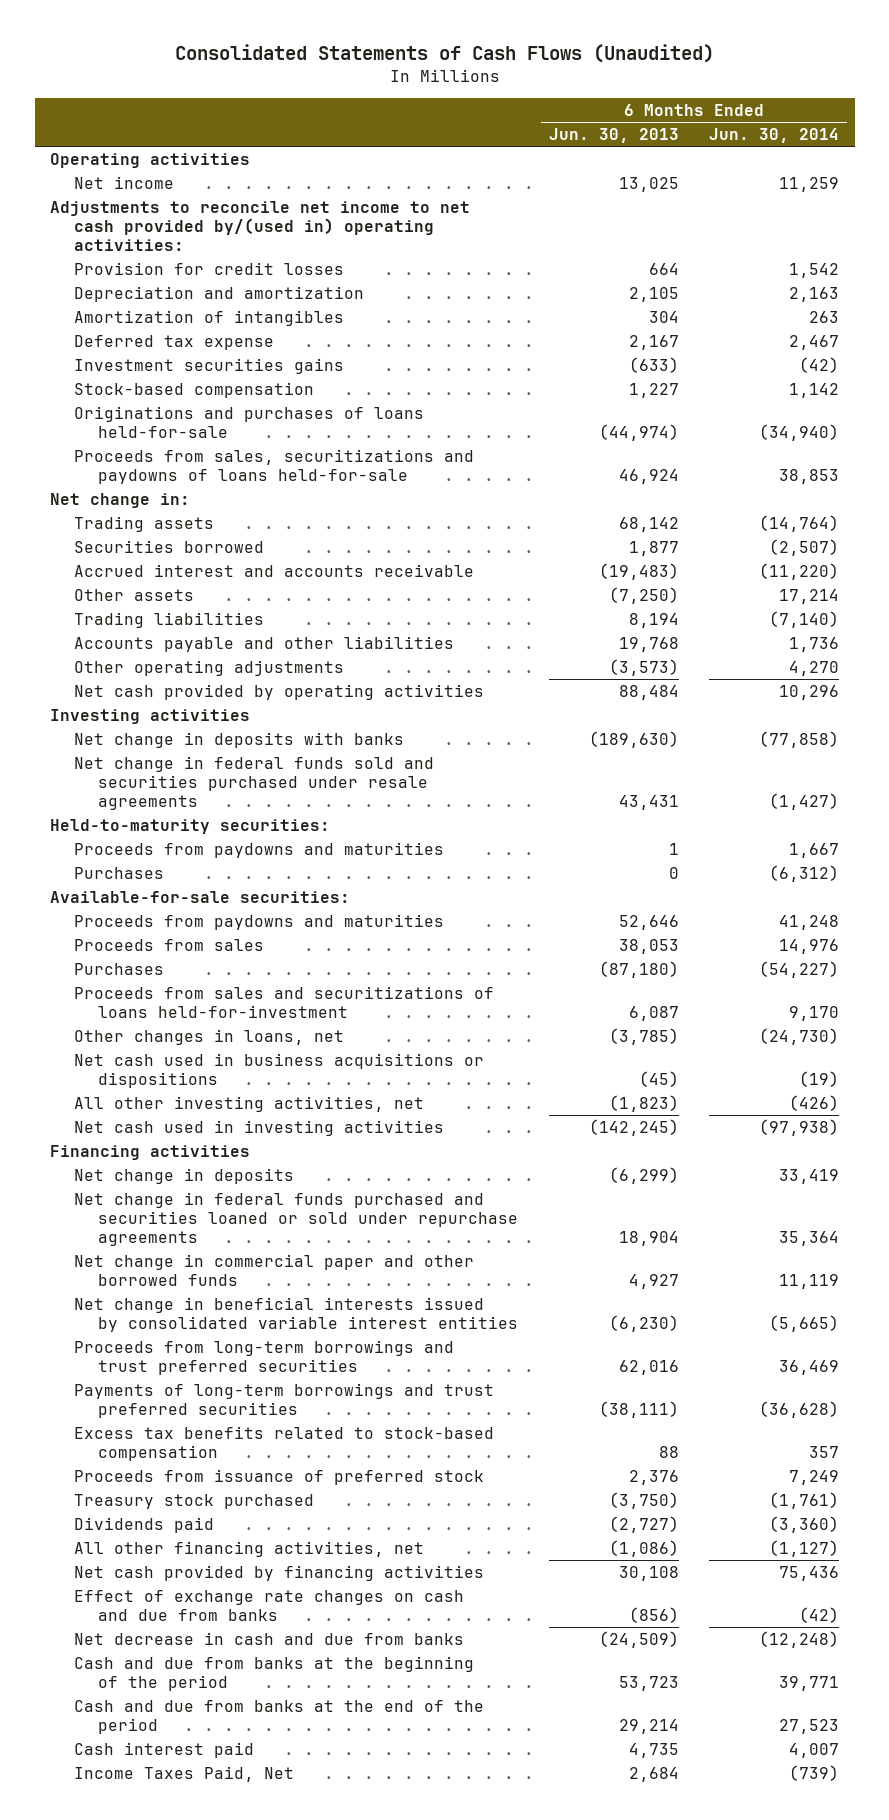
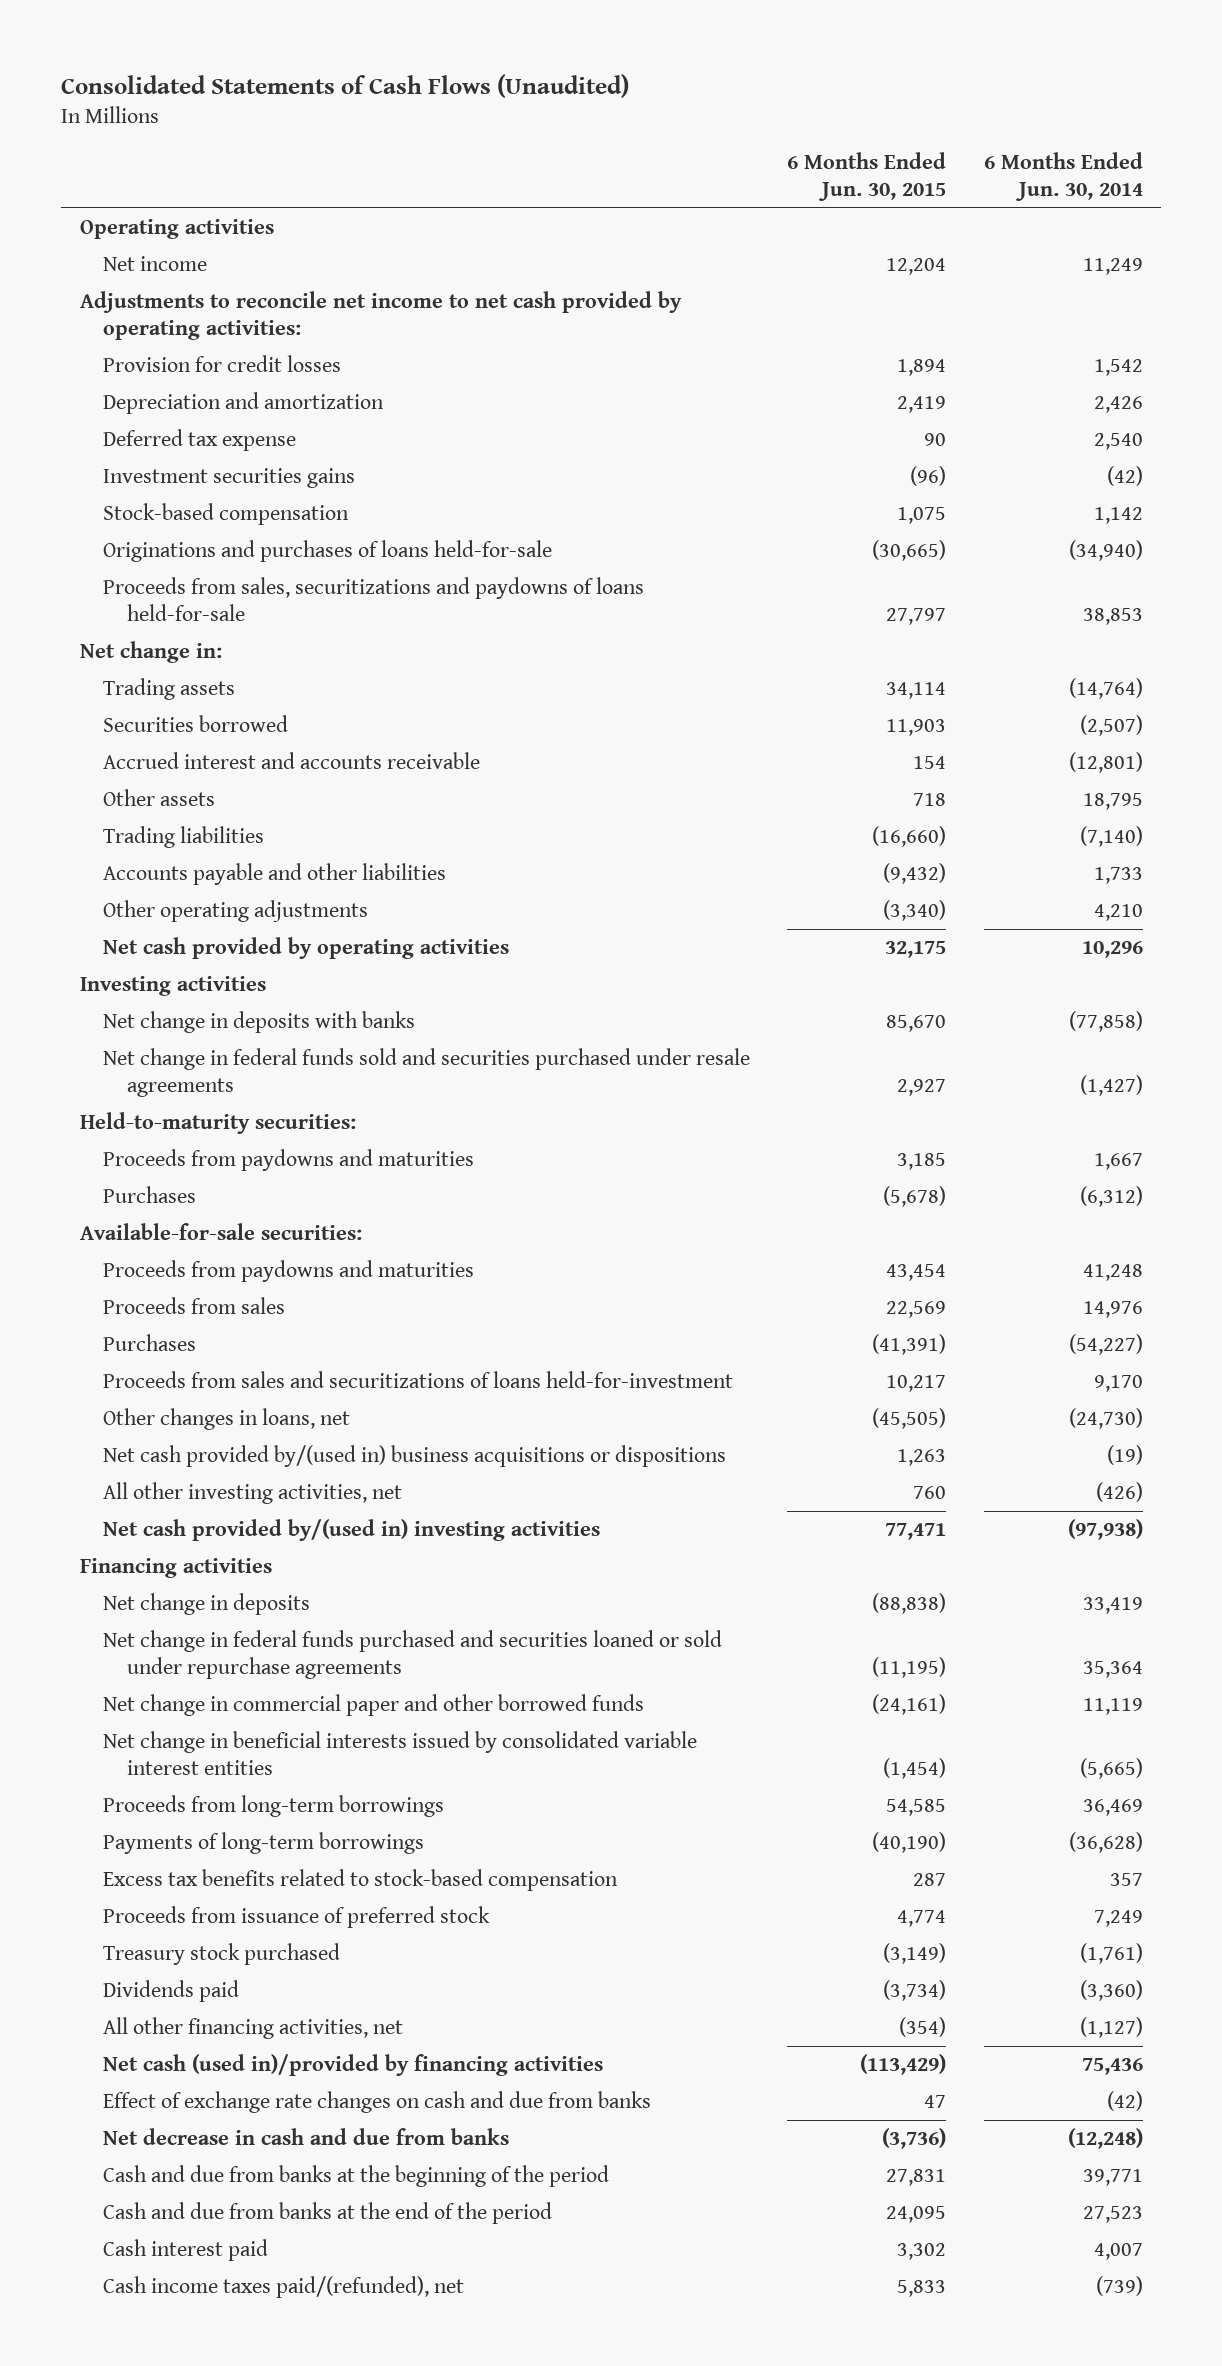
[548,128,679,144] Jun. 30, 2013 -> none
none -> [787,152,947,201] 6 Months Ended Jun. 30, 2015
[779,177,840,193] 11,259 -> [1082,258,1143,276] 11,249
[49,201,470,251] Adjustments to reconcile net income to net cash provided by/(used in) operating activities: -> [79,291,682,340] Adjustments to reconcile net income to net cash provided by operating activities:
[74,310,345,327] Amortization of intangibles -> none
[789,287,840,303] 2,163 -> [1093,396,1143,414] 2,426
[789,335,840,351] 2,467 -> [1093,433,1143,451] 2,540
[759,563,840,581] (11,220) -> [1068,752,1143,774] (12,801)
[779,589,840,605] 17,214 -> [1082,793,1143,811] 18,795
[789,637,840,653] 1,736 -> [1093,867,1143,885] 1,733
[789,661,840,677] 4,270 -> [1093,904,1143,922] 4,210
[74,1053,485,1088] Net cash used in business acquisitions or dispositions -> [103,1445,727,1468] Net cash provided by/(used in) business acquisitions or dispositions
[74,1120,445,1137] Net cash used in investing activities -> [103,1519,601,1542] Net cash provided by/(used in) investing activities
[74,1340,455,1375] Proceeds from long-term borrowings and trust preferred securities -> [103,1795,445,1818] Proceeds from long-term borrowings
[74,1383,495,1418] Payments of long-term borrowings and trust preferred securities -> [103,1832,425,1855] Payments of long-term borrowings
[74,1565,485,1582] Net cash provided by financing activities -> [103,2054,604,2077] Net cash (used in)/provided by financing activities
[74,1766,295,1783] Income Taxes Paid, Net -> [103,2276,465,2299] Cash income taxes paid/(refunded), net

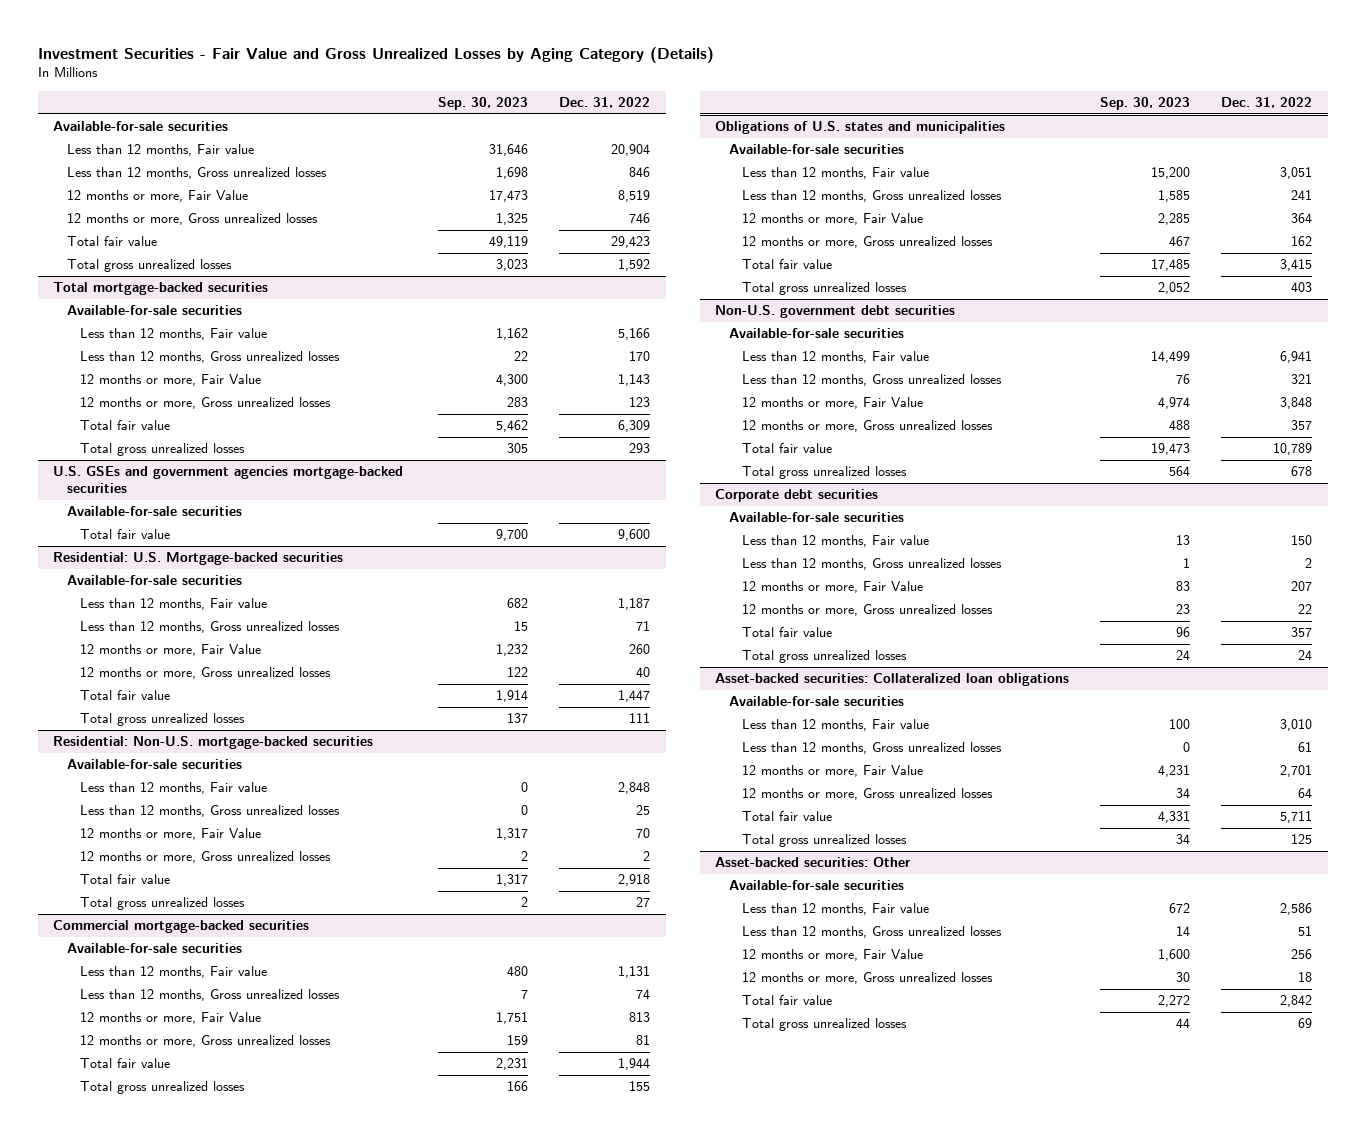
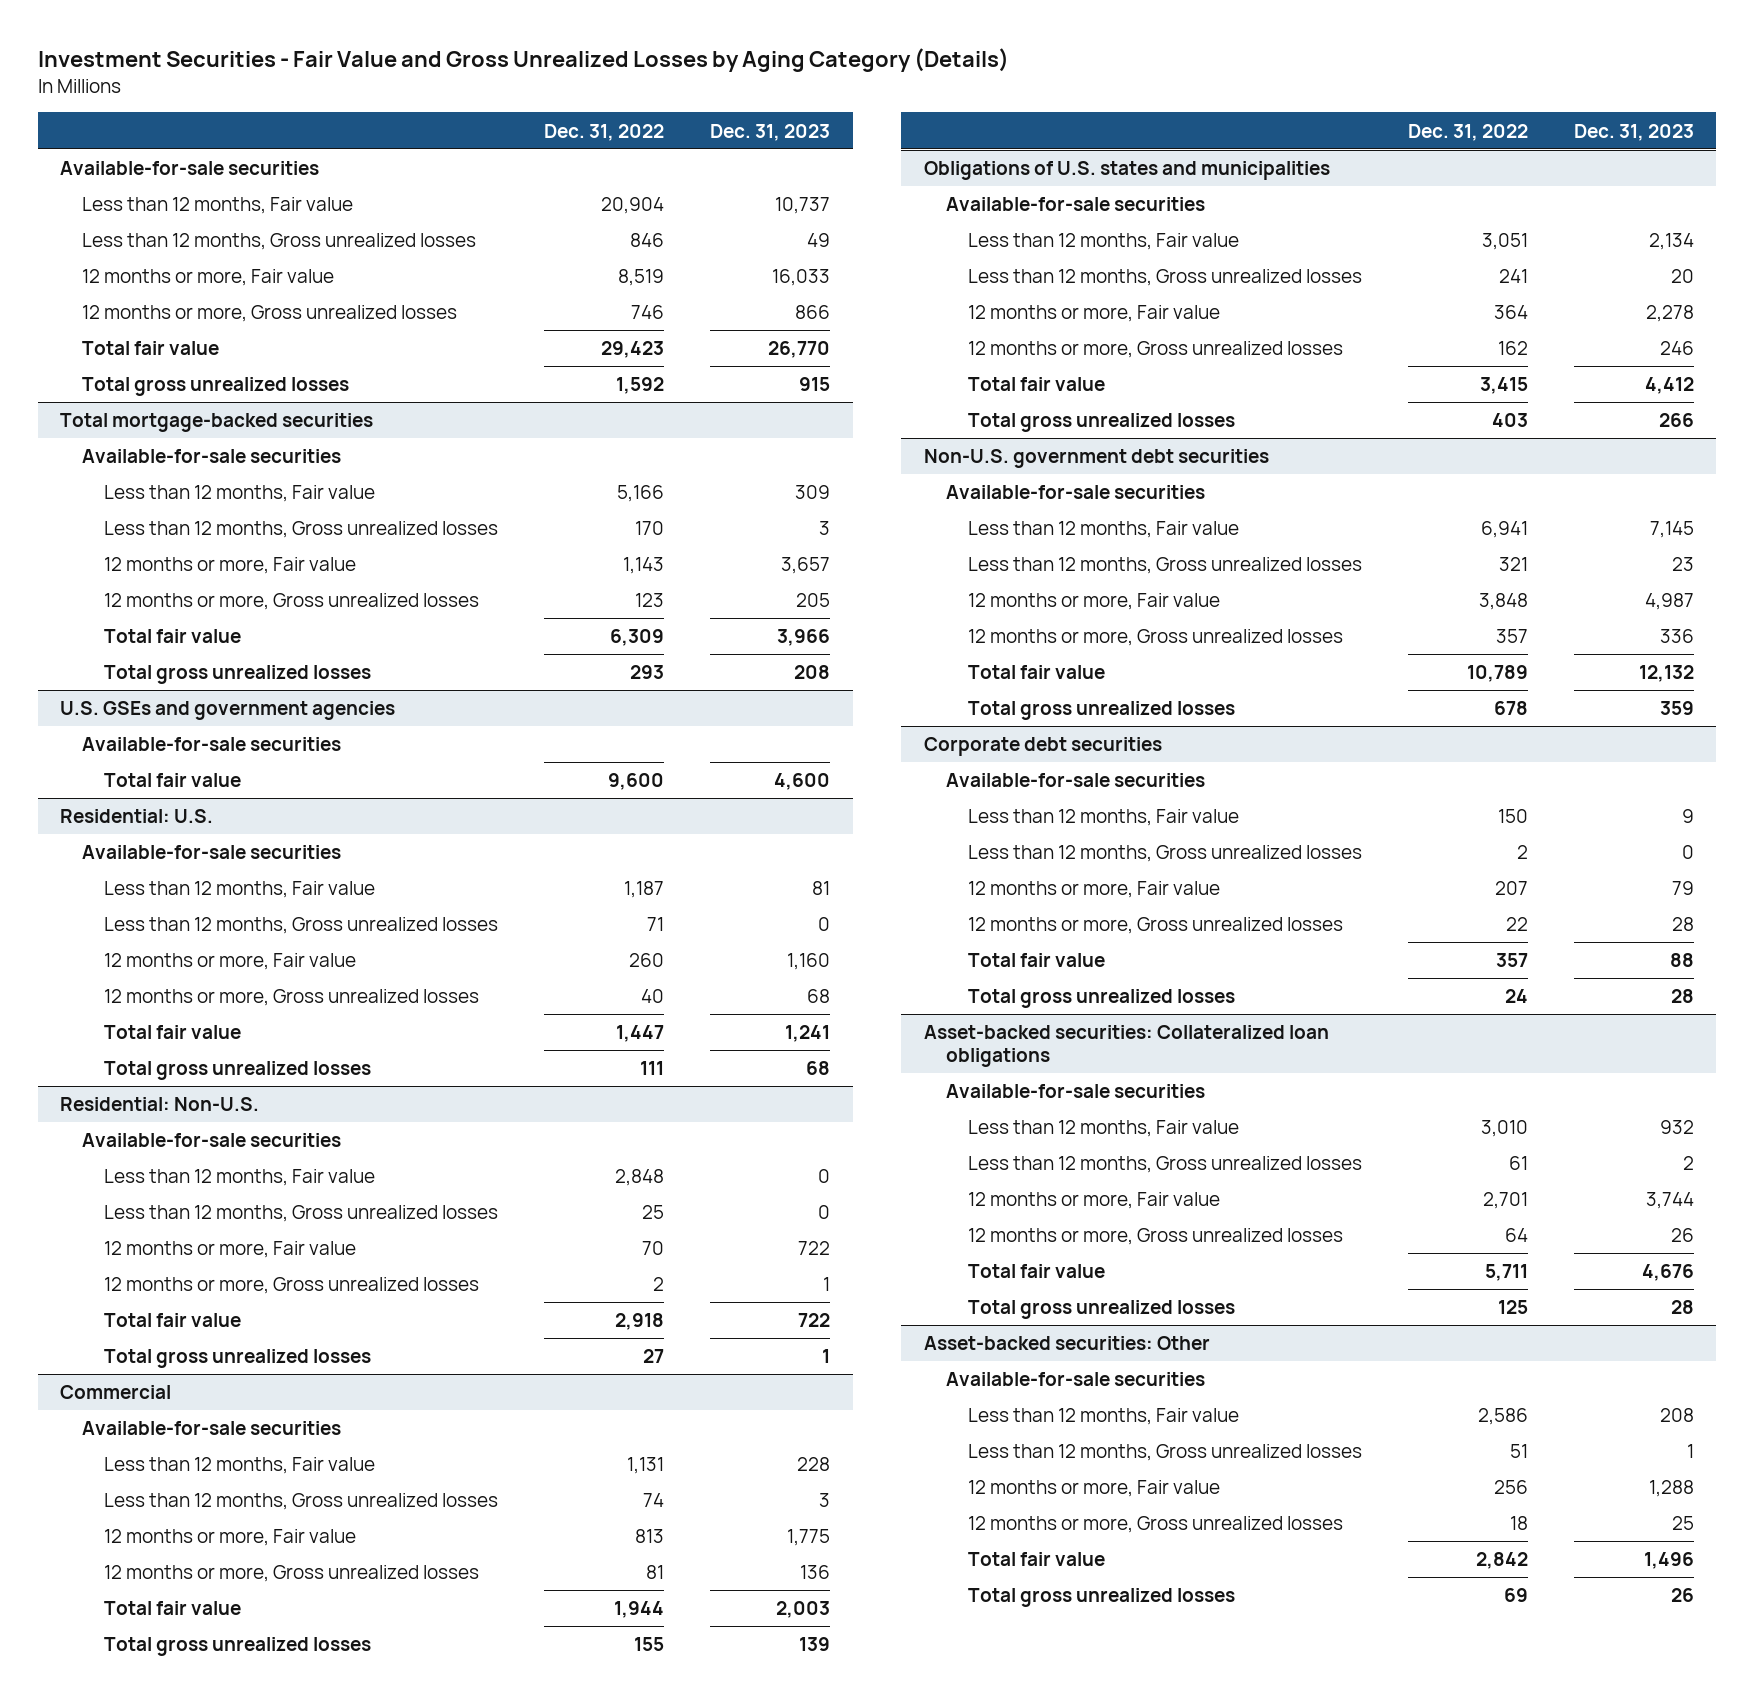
[438,97,529,111] Sep. 30, 2023 -> none
none -> [710,123,831,141] Dec. 31, 2023
[66,190,248,203] 12 months or more, Fair Value -> [82,269,335,287] 12 months or more, Fair value
[80,374,262,387] 12 months or more, Fair Value -> [104,557,357,575] 12 months or more, Fair value
[53,466,404,494] U.S. GSEs and government agencies mortgage-backed securities -> [60,701,396,721] U.S. GSEs and government agencies
[53,552,344,566] Residential: U.S. Mortgage-backed securities -> [60,809,214,824] Residential: U.S.
[80,644,262,657] 12 months or more, Fair Value -> [104,953,357,971] 12 months or more, Fair value
[53,736,374,750] Residential: Non-U.S. mortgage-backed securities -> [60,1097,260,1112] Residential: Non-U.S.
[80,828,262,841] 12 months or more, Fair Value -> [104,1241,357,1259] 12 months or more, Fair value
[53,920,310,934] Commercial mortgage-backed securities -> [60,1385,172,1400] Commercial
[80,1012,262,1025] 12 months or more, Fair Value -> [104,1529,357,1547] 12 months or more, Fair value
[742,213,924,226] 12 months or more, Fair Value -> [967,305,1220,323] 12 months or more, Fair value
[742,397,924,410] 12 months or more, Fair Value -> [967,593,1220,611] 12 months or more, Fair value
[742,581,924,594] 12 months or more, Fair Value -> [967,881,1220,899] 12 months or more, Fair value
[742,765,924,778] 12 months or more, Fair Value -> [967,1192,1220,1210] 12 months or more, Fair value
[742,949,924,962] 12 months or more, Fair Value -> [967,1480,1220,1498] 12 months or more, Fair value

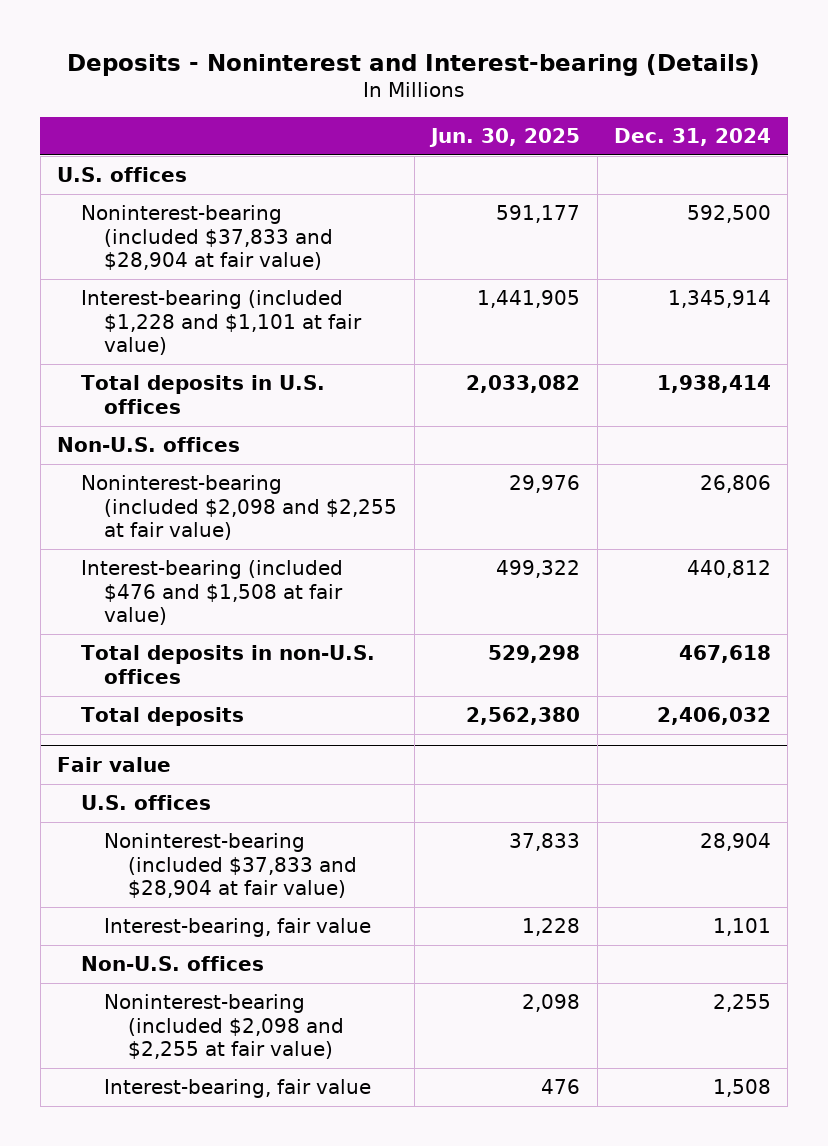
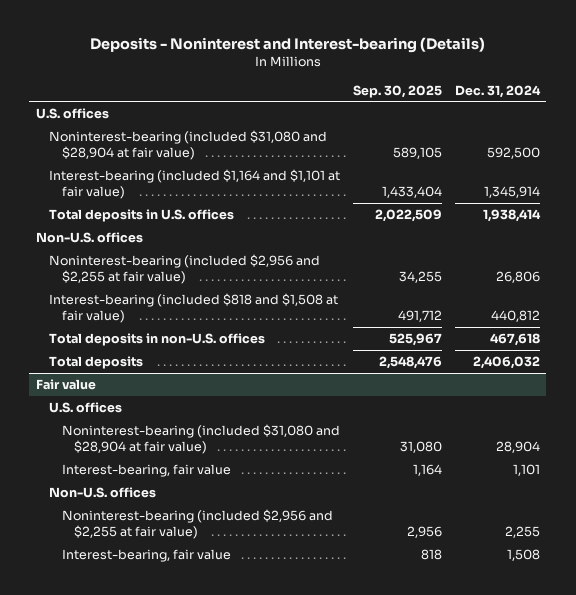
[429,128,581,148] Jun. 30, 2025 -> none
none -> [352,84,442,98] Sep. 30, 2025
[80,205,334,271] Noninterest-bearing (included $37,833 and $28,904 at fair value) -> [48,130,327,160] Noninterest-bearing (included $31,080 and $28,904 at fair value)
[80,290,363,356] Interest-bearing (included $1,228 and $1,101 at fair value) -> [48,169,340,199] Interest-bearing (included $1,164 and $1,101 at fair value)
[80,475,398,541] Noninterest-bearing (included $2,098 and $2,255 at fair value) -> [48,254,320,284] Noninterest-bearing (included $2,956 and $2,255 at fair value)
[80,560,344,626] Interest-bearing (included $476 and $1,508 at fair value) -> [48,293,338,323] Interest-bearing (included $818 and $1,508 at fair value)
[104,833,357,899] Noninterest-bearing (included $37,833 and $28,904 at fair value) -> [61,424,340,454] Noninterest-bearing (included $31,080 and $28,904 at fair value)
[104,994,344,1060] Noninterest-bearing (included $2,098 and $2,255 at fair value) -> [61,509,333,539] Noninterest-bearing (included $2,956 and $2,255 at fair value)

